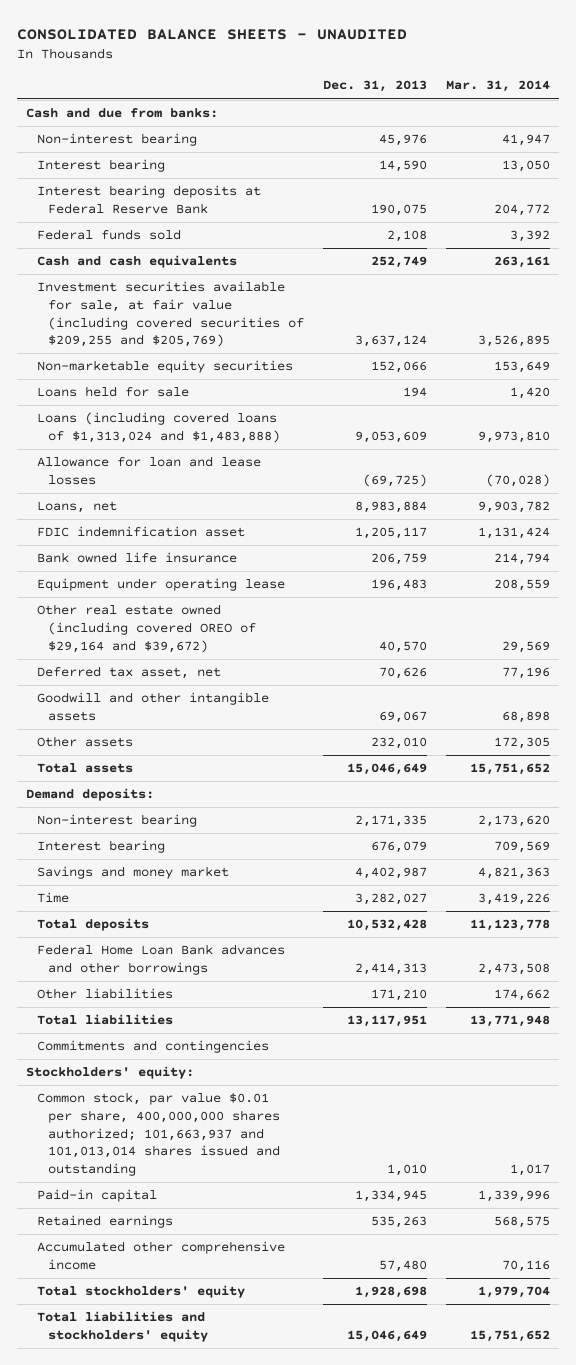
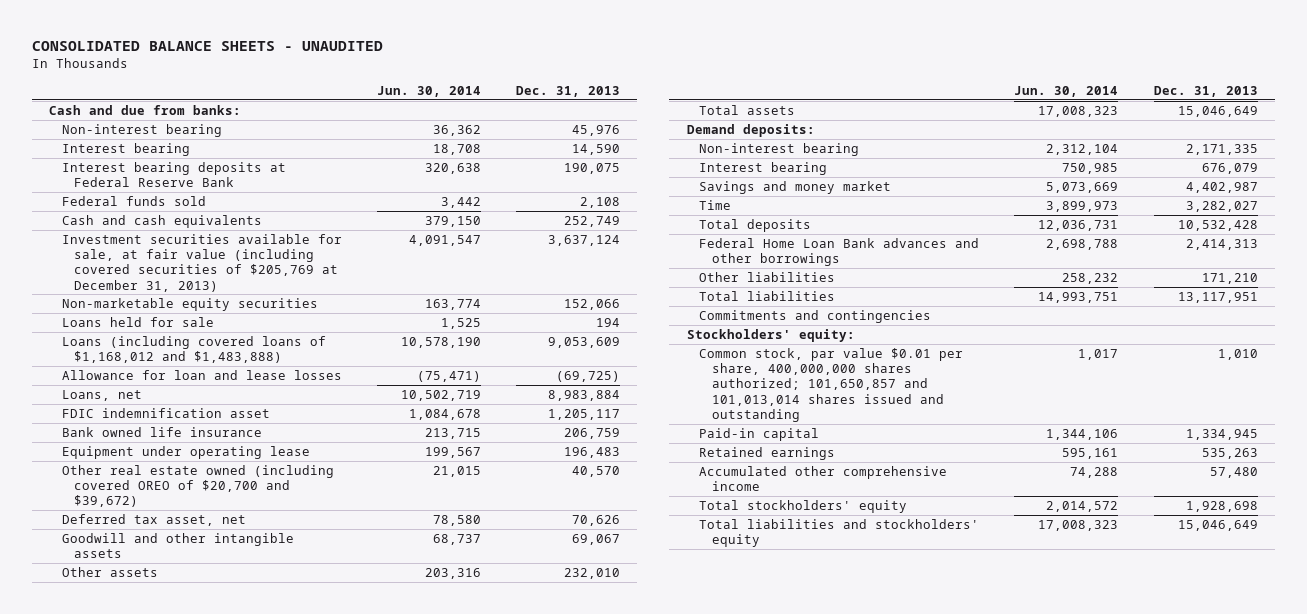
[445,80,550,93] Mar. 31, 2014 -> none
none -> [376,86,481,98] Jun. 30, 2014
[37,281,305,348] Investment securities available for sale, at fair value (including covered securities of $209,255 and $205,769) -> [61,233,342,292] Investment securities available for sale, at fair value (including covered securities of $205,769 at December 31, 2013)
[37,412,281,443] Loans (including covered loans of $1,313,024 and $1,483,888) -> [61,335,326,364] Loans (including covered loans of $1,168,012 and $1,483,888)
[37,604,257,653] Other real estate owned (including covered OREO of $29,164 and $39,672) -> [61,464,334,508] Other real estate owned (including covered OREO of $20,700 and $39,672)
[37,1092,281,1176] Common stock, par value $0.01 per share, 400,000,000 shares authorized; 101,663,937 and 101,013,014 shares issued and outstanding -> [699,347,964,422] Common stock, par value $0.01 per share, 400,000,000 shares authorized; 101,650,857 and 101,013,014 shares issued and outstanding

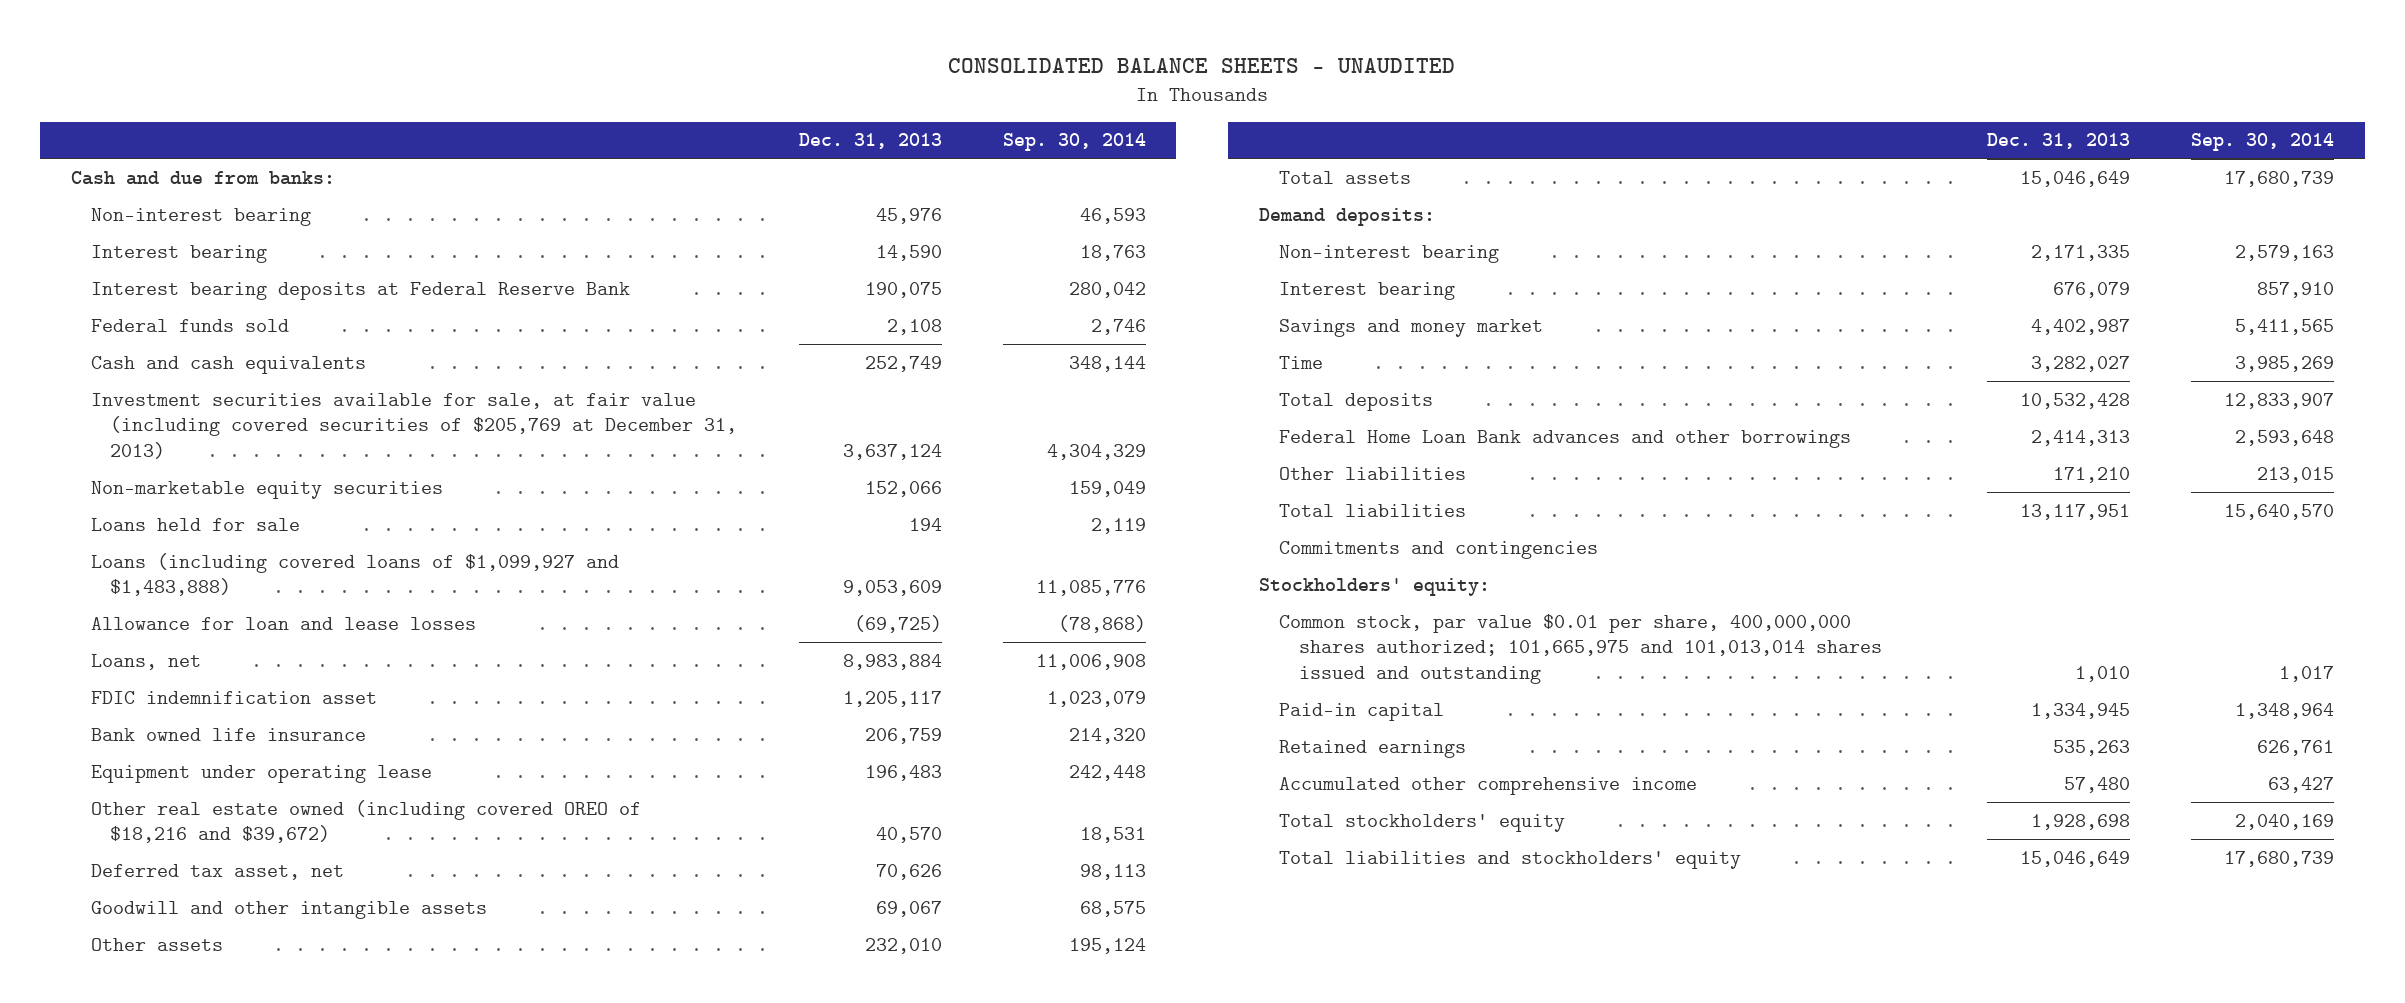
[376,86,481,98] Jun. 30, 2014 -> none
none -> [1002,133,1146,152] Sep. 30, 2014
[61,335,326,364] Loans (including covered loans of $1,168,012 and $1,483,888) -> [90,552,619,597] Loans (including covered loans of $1,099,927 and $1,483,888)
[61,464,334,508] Other real estate owned (including covered OREO of $20,700 and $39,672) -> [90,799,641,844] Other real estate owned (including covered OREO of $18,216 and $39,672)
[699,347,964,422] Common stock, par value $0.01 per share, 400,000,000 shares authorized; 101,650,857 and 101,013,014 shares issued and outstanding -> [1278,613,1882,684] Common stock, par value $0.01 per share, 400,000,000 shares authorized; 101,665,975 and 101,013,014 shares issued and outstanding

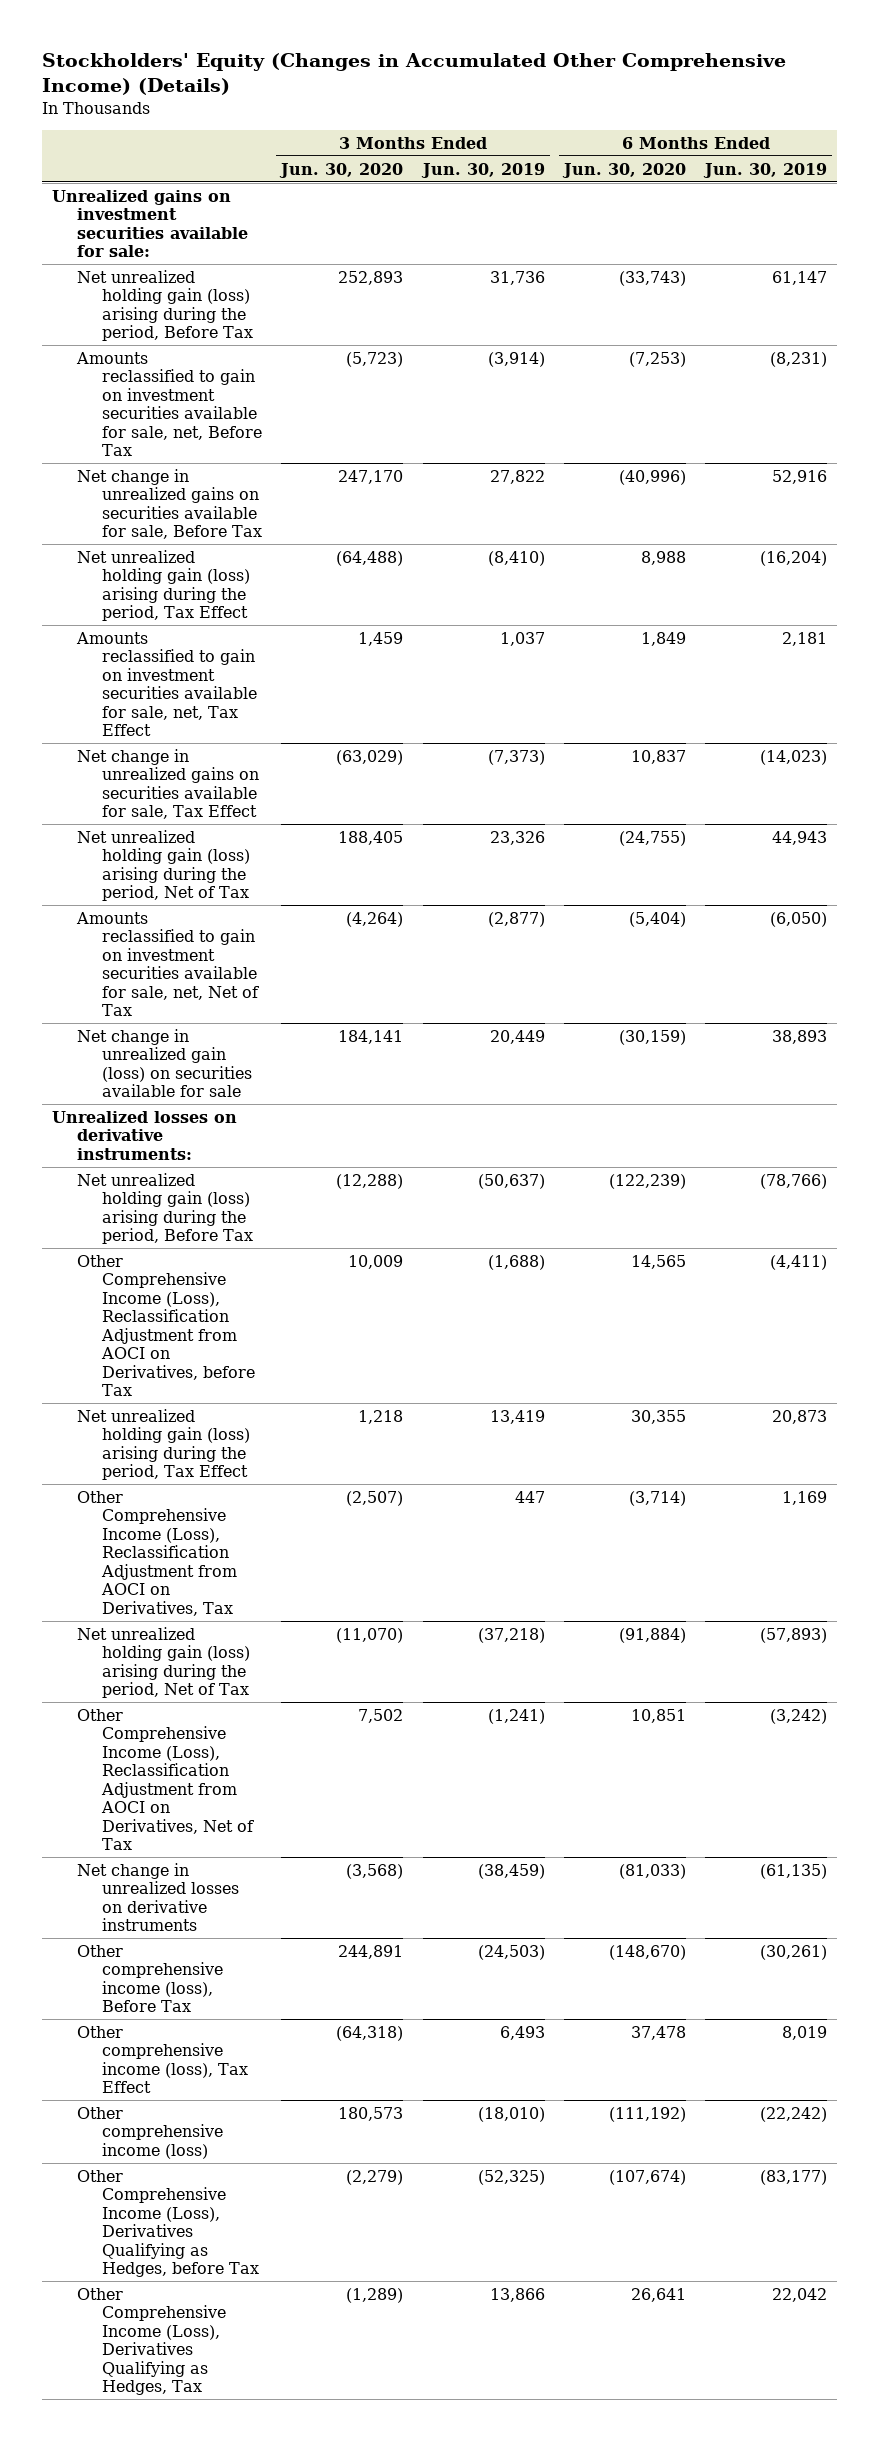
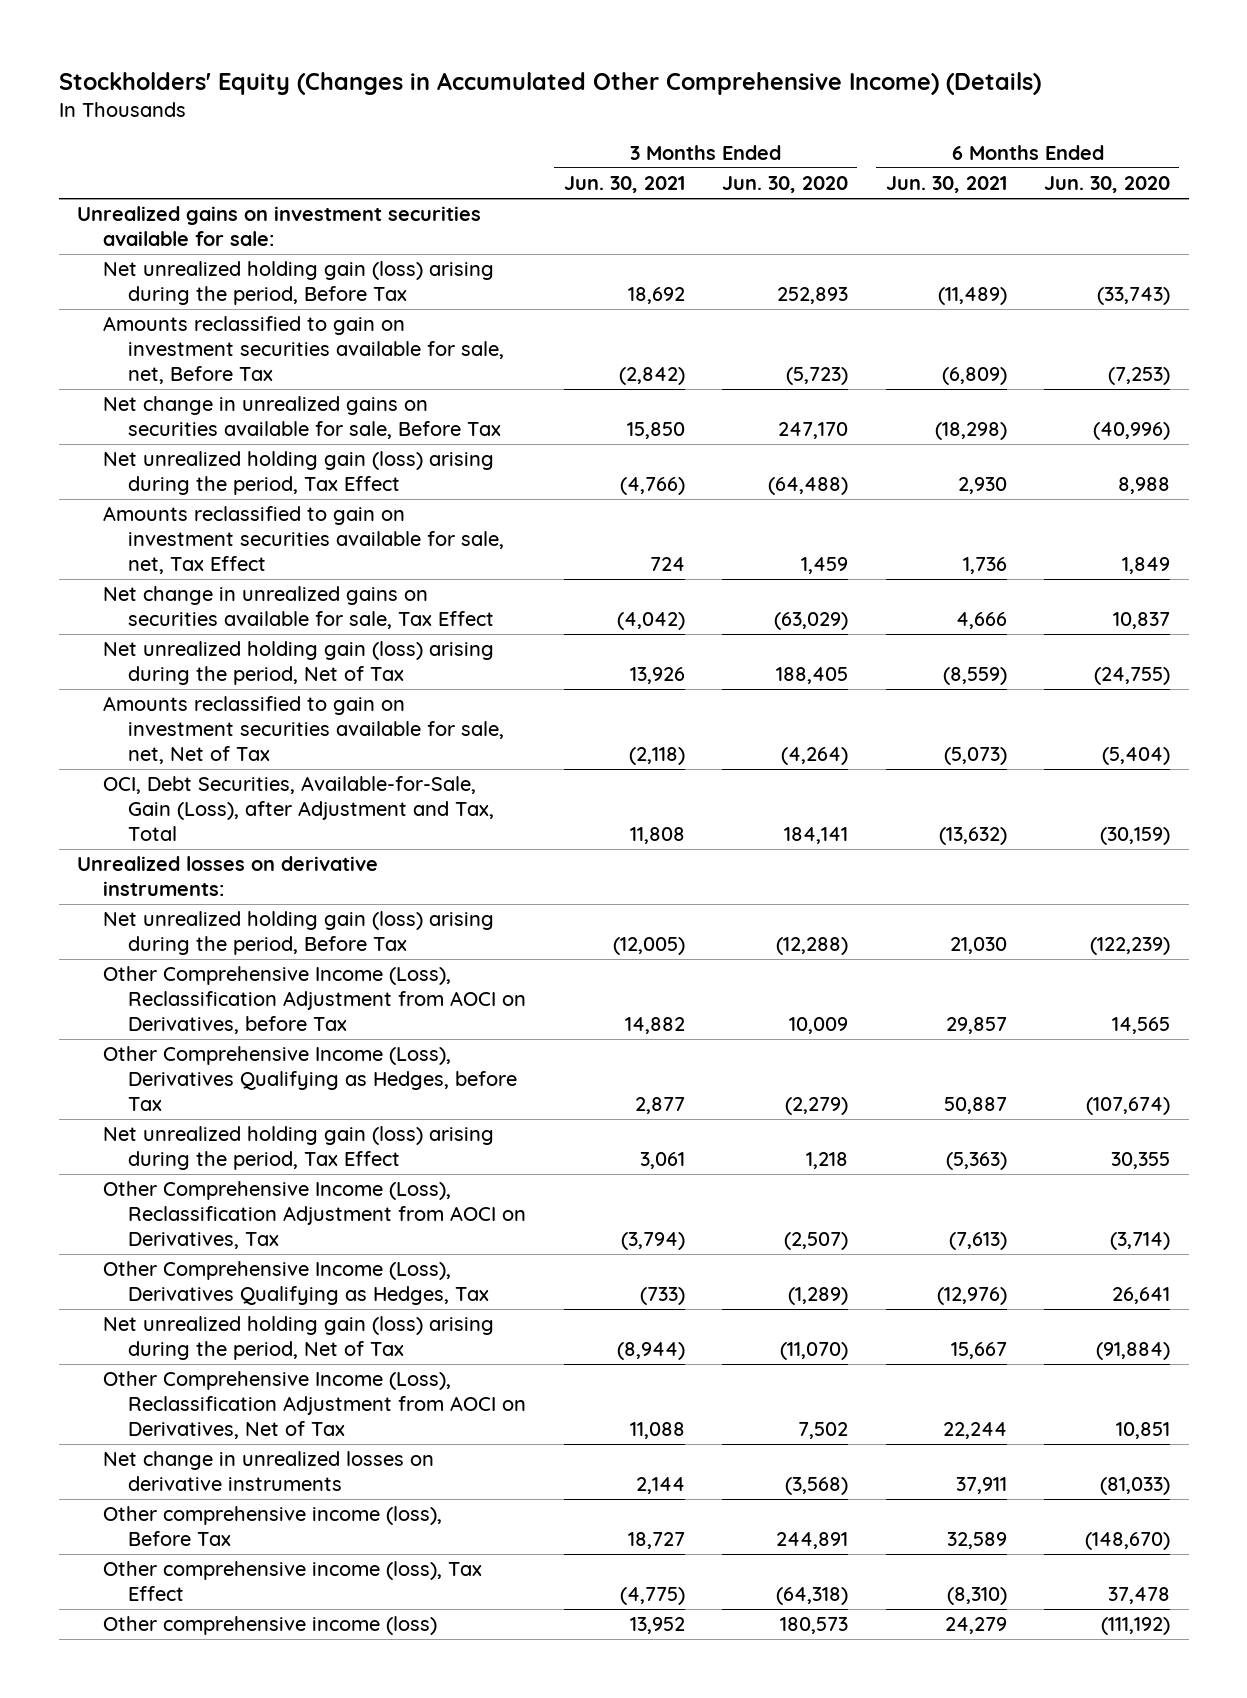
[420,162,545,178] Jun. 30, 2019 -> none
[703,162,828,178] Jun. 30, 2019 -> none
none -> [563,176,685,194] Jun. 30, 2021
none -> [885,176,1007,194] Jun. 30, 2021
[76,1028,252,1098] Net change in unrealized gain (loss) on securities available for sale -> [102,776,495,842] OCI, Debt Securities, Available-for-Sale, Gain (Loss), after Adjustment and Tax, Total
[76,2169,259,2278] Other Comprehensive Income (Loss), Derivatives Qualifying as Hedges, before Tax -> [102,1046,518,1112] Other Comprehensive Income (Loss), Derivatives Qualifying as Hedges, before Tax
[76,2287,226,2396] Other Comprehensive Income (Loss), Derivatives Qualifying as Hedges, Tax -> [102,1261,490,1306] Other Comprehensive Income (Loss), Derivatives Qualifying as Hedges, Tax

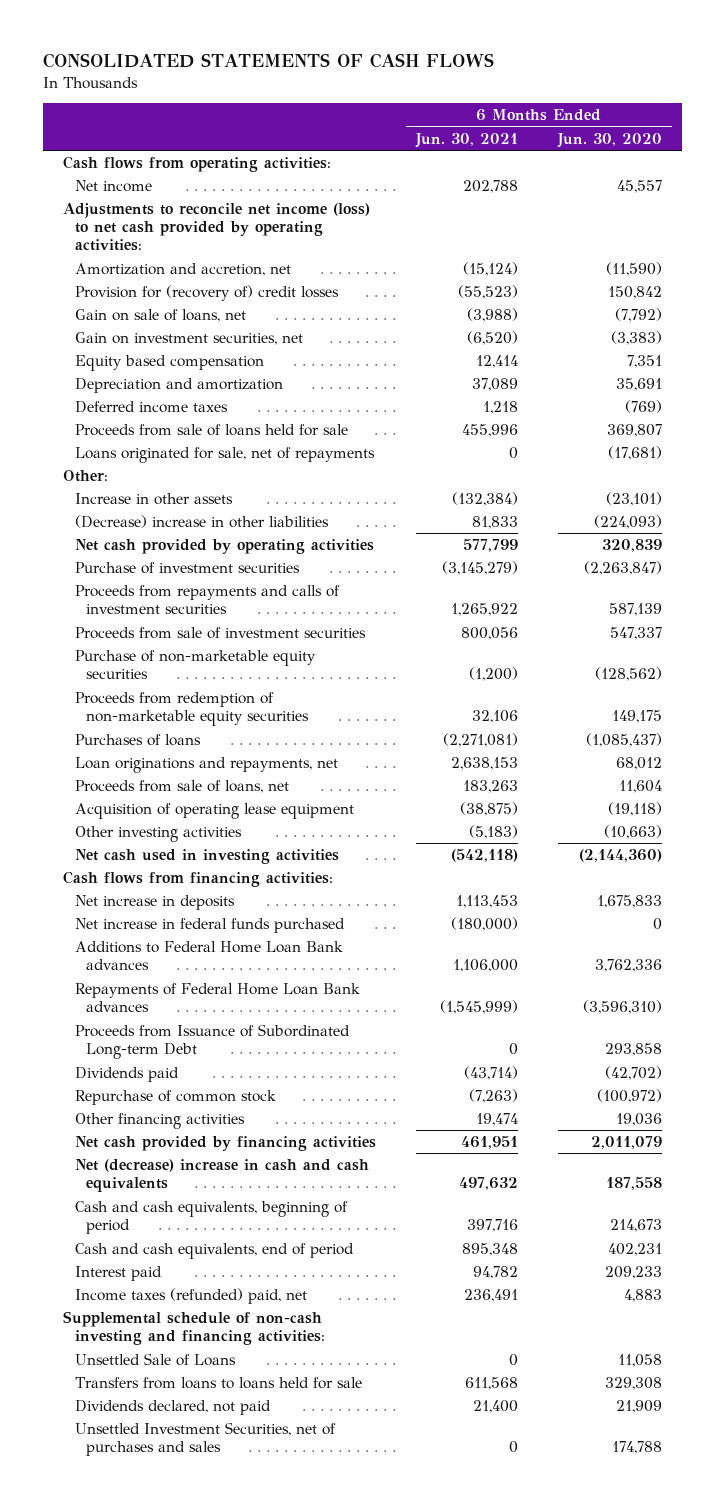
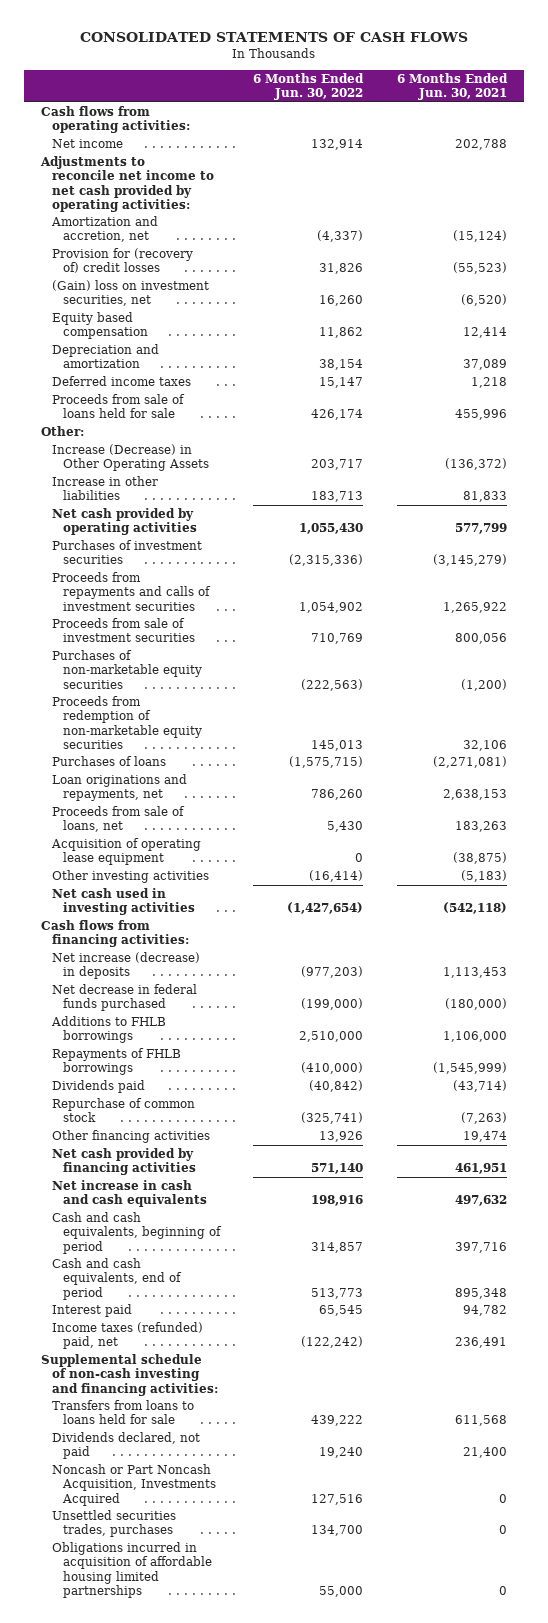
[557,132,663,148] Jun. 30, 2020 -> none
none -> [253,72,365,101] 6 Months Ended Jun. 30, 2022
[63,203,371,252] Adjustments to reconcile net income (loss) to net cash provided by operating activities: -> [39,156,214,213] Adjustments to reconcile net income to net cash provided by operating activities:
[74,309,246,323] Gain on sale of loans, net -> none
[74,332,303,346] Gain on investment securities, net -> [51,280,209,307] (Gain) loss on investment securities, net
[74,447,375,464] Loans originated for sale, net of repayments -> none
[74,493,233,506] Increase in other assets -> [51,444,209,472] Increase (Decrease) in Other Operating Assets
[451,492,518,507] (132,384) -> [445,458,508,471] (136,372)
[74,515,329,529] (Decrease) increase in other liabilities -> [51,476,158,501] Increase in other liabilities
[74,562,300,575] Purchase of investment securities -> [51,540,202,565] Purchases of investment securities
[74,650,316,680] Purchase of non-marketable equity securities -> [51,650,202,689] Purchases of non-marketable equity securities
[74,1024,350,1060] Proceeds from Issuance of Subordinated Long-term Debt -> none
[74,895,235,911] Net increase in deposits -> [51,952,200,980] Net increase (decrease) in deposits
[74,918,345,934] Net increase in federal funds purchased -> [51,984,197,1012] Net decrease in federal funds purchased
[74,941,343,971] Additions to Federal Home Loan Bank advances -> [50,1016,166,1044] Additions to FHLB borrowings
[74,983,360,1013] Repayments of Federal Home Loan Bank advances -> [51,1048,181,1076] Repayments of FHLB borrowings
[74,1159,369,1193] Net (decrease) increase in cash and cash equivalents -> [51,1180,207,1208] Net increase in cash and cash equivalents
[74,1353,236,1367] Unsettled Sale of Loans -> none
[74,1422,336,1457] Unsettled Investment Securities, net of purchases and sales -> none
none -> [51,1464,216,1506] Noncash or Part Noncash Acquisition, Investments Acquired
none -> [51,1510,176,1538] Unsettled securities trades, purchases
none -> [51,1542,212,1599] Obligations incurred in acquisition of affordable housing limited partnerships

